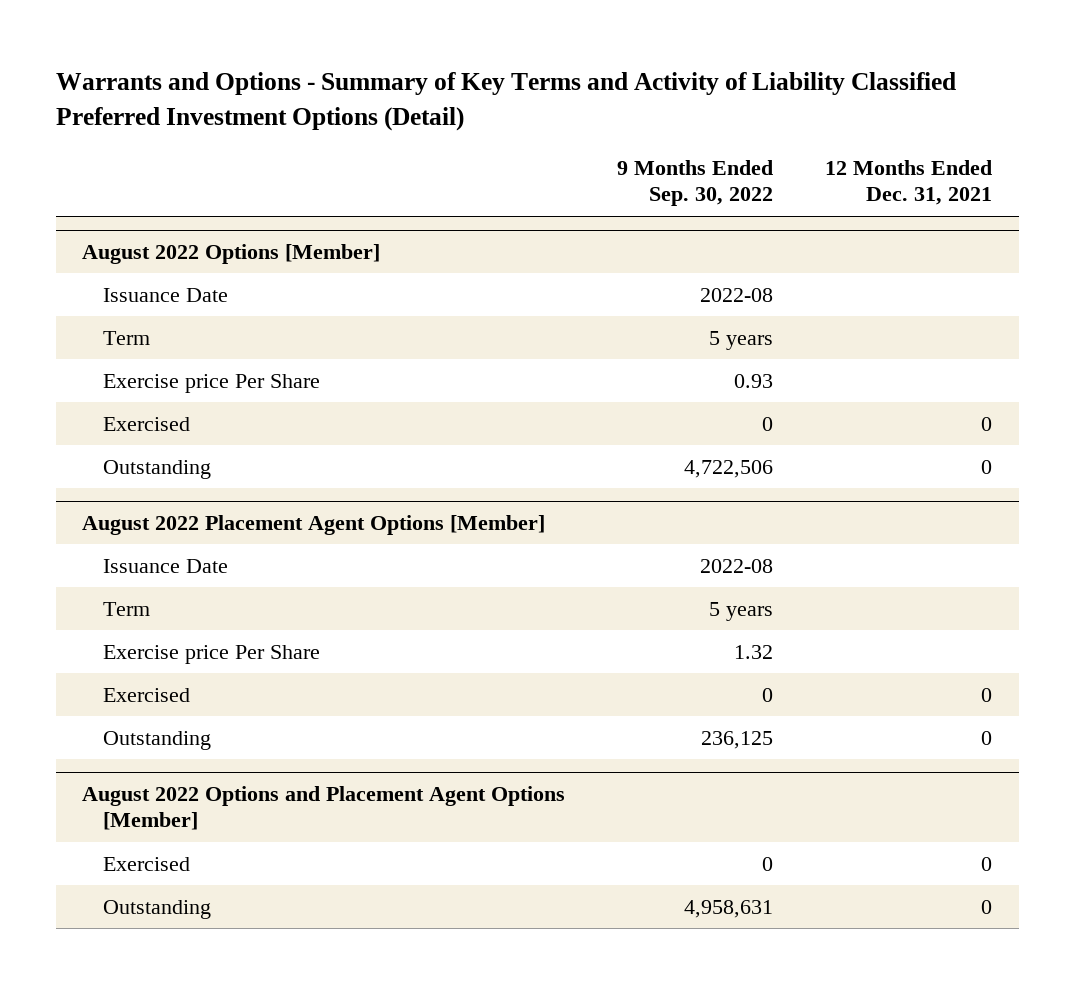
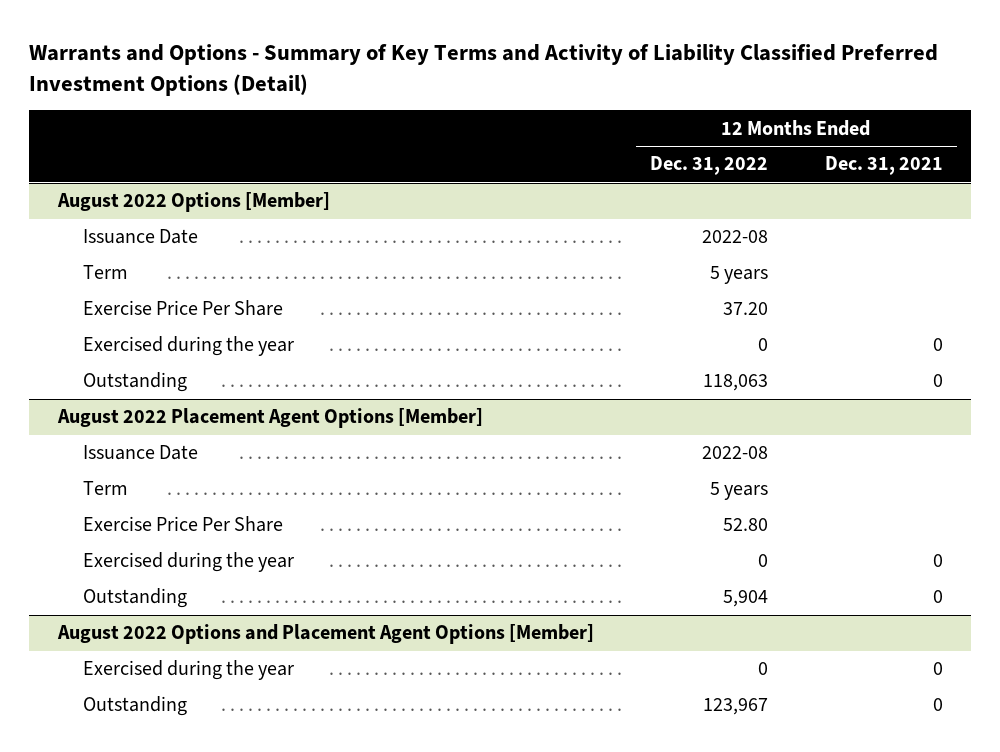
[617,160,774,207] 9 Months Ended Sep. 30, 2022 -> none
none -> [650,156,769,176] Dec. 31, 2022
[102,373,320,393] Exercise price Per Share -> [82,300,283,317] Exercise Price Per Share
[102,416,190,431] Exercised -> [82,336,294,357] Exercised during the year
[102,644,320,664] Exercise price Per Share -> [82,516,283,533] Exercise Price Per Share
[102,687,190,702] Exercised -> [82,552,294,573] Exercised during the year
[102,856,190,871] Exercised -> [82,660,294,681] Exercised during the year

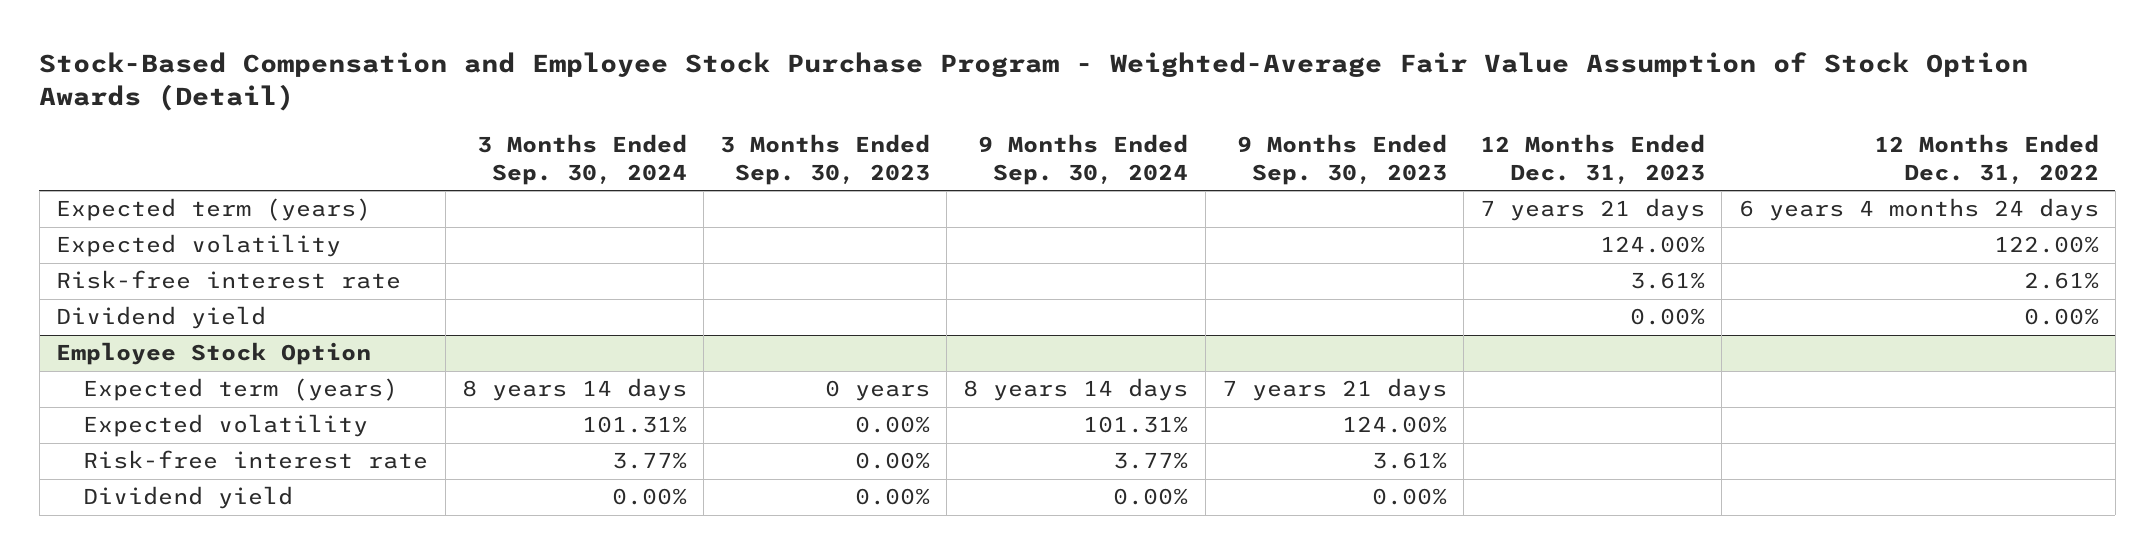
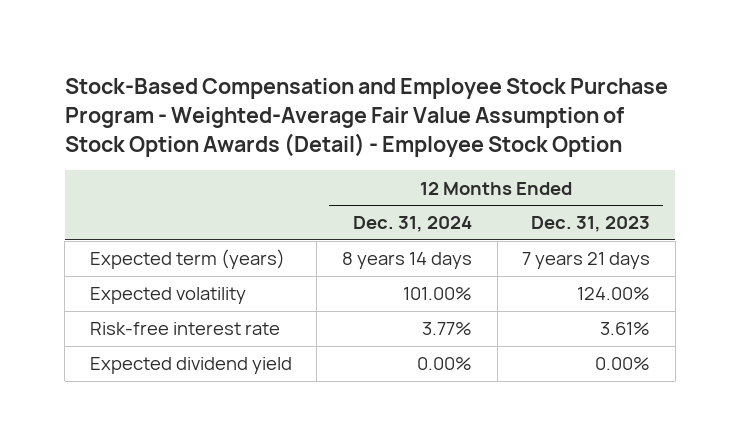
[39,52,2029,112] Stock-Based Compensation and Employee Stock Purchase Program - Weighted-Average Fair Value Assumption of Stock Option Awards (Detail) -> [64,77,668,157] Stock-Based Compensation and Employee Stock Purchase Program - Weighted-Average Fair Value Assumption of Stock Option Awards (Detail) - Employee Stock Option
[476,133,687,185] 3 Months Ended Sep. 30, 2024 -> none
[720,133,931,185] 3 Months Ended Sep. 30, 2023 -> none
[978,133,1189,185] 9 Months Ended Sep. 30, 2024 -> none
[1236,133,1447,185] 9 Months Ended Sep. 30, 2023 -> none
[1873,133,2099,184] 12 Months Ended Dec. 31, 2022 -> none
none -> [352,216,472,233] Dec. 31, 2024
[55,342,371,366] Employee Stock Option -> none
[83,378,399,402] Expected term (years) -> none
[83,414,369,438] Expected volatility -> none
[83,450,429,470] Risk-free interest rate -> none
[83,486,294,510] Dividend yield -> none
[55,306,266,330] Dividend yield -> [89,357,292,375] Expected dividend yield

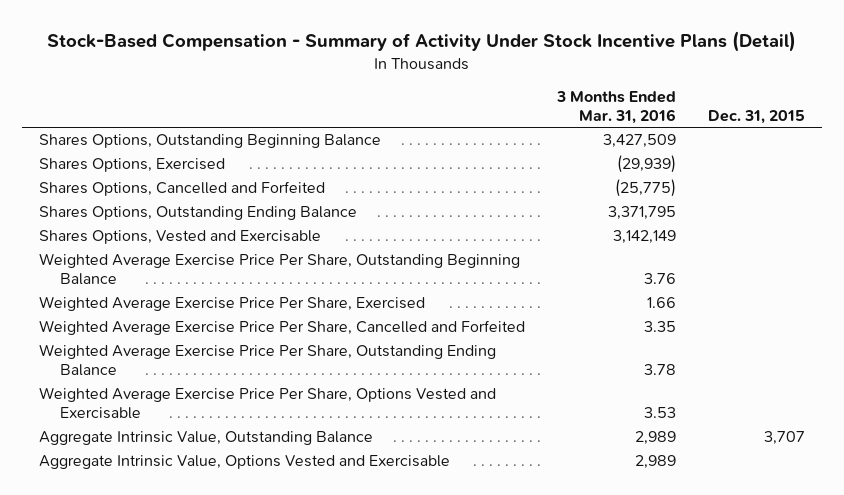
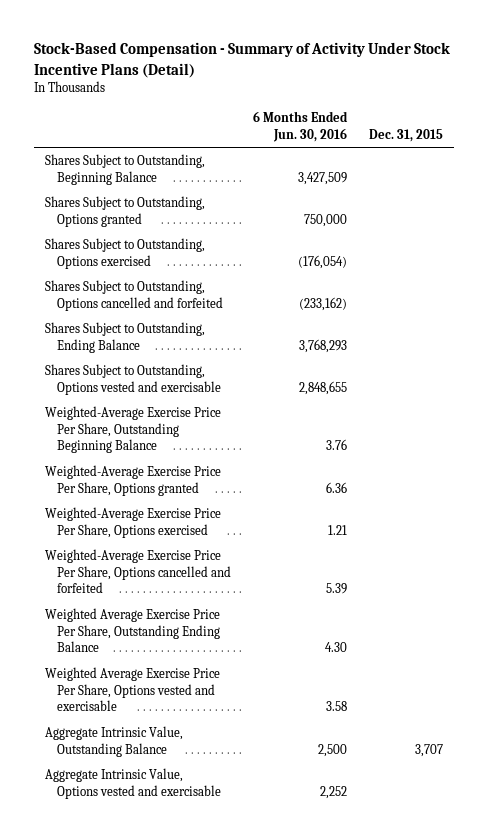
[555,90,676,124] 3 Months Ended Mar. 31, 2016 -> none
none -> [253,111,349,142] 6 Months Ended Jun. 30, 2016
[38,134,381,149] Shares Options, Outstanding Beginning Balance -> [45,154,206,185] Shares Subject to Outstanding, Beginning Balance
none -> [45,196,206,227] Shares Subject to Outstanding, Options granted
[38,158,225,173] Shares Options, Exercised -> [45,238,206,269] Shares Subject to Outstanding, Options exercised
[38,181,325,197] Shares Options, Cancelled and Forfeited -> [45,280,224,311] Shares Subject to Outstanding, Options cancelled and forfeited
[38,206,357,221] Shares Options, Outstanding Ending Balance -> [45,322,206,353] Shares Subject to Outstanding, Ending Balance
[38,230,321,245] Shares Options, Vested and Exercisable -> [45,364,222,395] Shares Subject to Outstanding, Options vested and exercisable
[38,253,520,286] Weighted Average Exercise Price Per Share, Outstanding Beginning Balance -> [45,406,222,454] Weighted-Average Exercise Price Per Share, Outstanding Beginning Balance
none -> [45,465,222,496] Weighted-Average Exercise Price Per Share, Options granted
[38,296,425,312] Weighted Average Exercise Price Per Share, Exercised -> [45,507,222,538] Weighted-Average Exercise Price Per Share, Options exercised
[38,320,525,336] Weighted Average Exercise Price Per Share, Cancelled and Forfeited -> [45,549,232,594] Weighted-Average Exercise Price Per Share, Options cancelled and forfeited
[38,387,496,420] Weighted Average Exercise Price Per Share, Options Vested and Exercisable -> [45,667,221,712] Weighted Average Exercise Price Per Share, Options vested and exercisable
[38,455,450,470] Aggregate Intrinsic Value, Options Vested and Exercisable -> [45,768,222,799] Aggregate Intrinsic Value, Options vested and exercisable

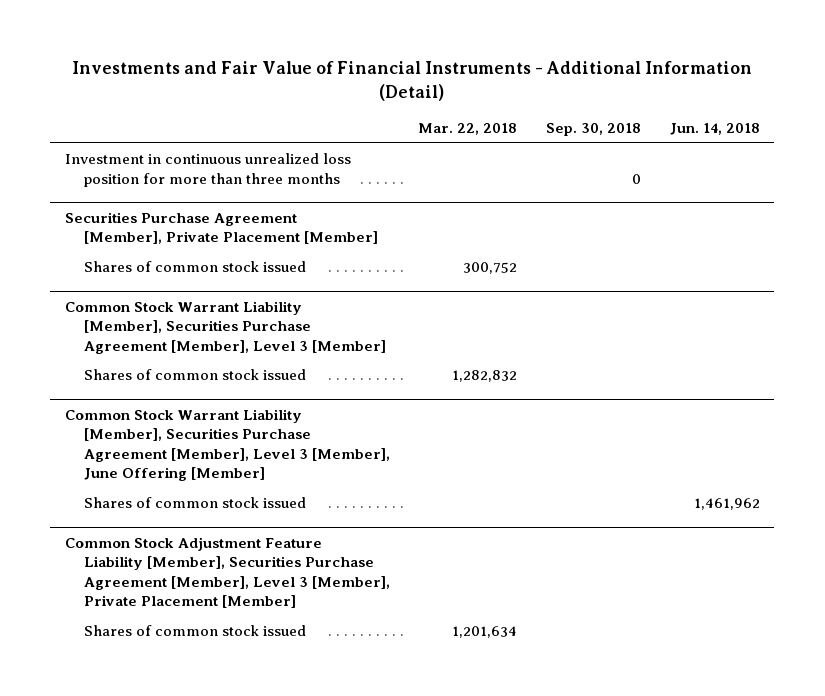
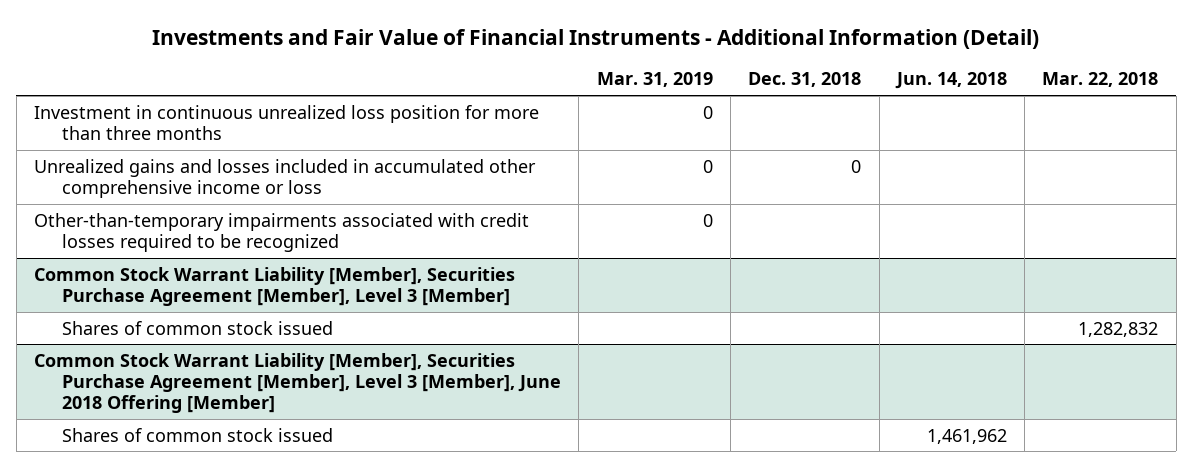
[546,123,642,137] Sep. 30, 2018 -> none
none -> [596,72,713,88] Mar. 31, 2019
none -> [748,72,862,88] Dec. 31, 2018
[64,211,378,245] Securities Purchase Agreement [Member], Private Placement [Member] -> none
[83,261,306,273] Shares of common stock issued -> none
none -> [34,158,537,199] Unrealized gains and losses included in accumulated other comprehensive income or loss
none -> [34,212,530,253] Other-than-temporary impairments associated with credit losses required to be recognized
[64,408,390,481] Common Stock Warrant Liability [Member], Securities Purchase Agreement [Member], Level 3 [Member], June Offering [Member] -> [34,352,561,414] Common Stock Warrant Liability [Member], Securities Purchase Agreement [Member], Level 3 [Member], June 2018 Offering [Member]
[64,536,390,608] Common Stock Adjustment Feature Liability [Member], Securities Purchase Agreement [Member], Level 3 [Member], Private Placement [Member] -> none
[83,625,306,637] Shares of common stock issued -> none

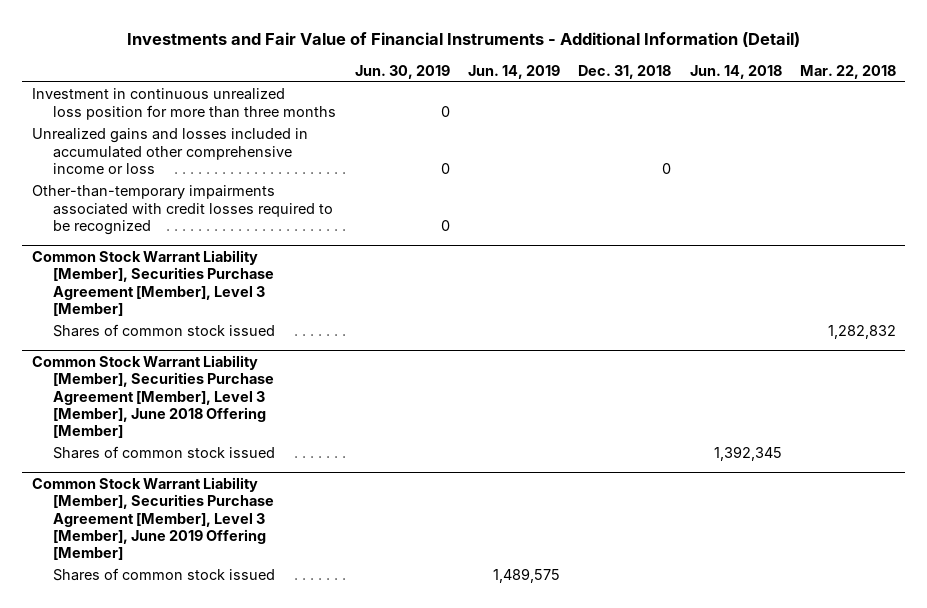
[596,72,713,88] Mar. 31, 2019 -> none
none -> [354,64,450,79] Jun. 30, 2019
none -> [468,64,561,79] Jun. 14, 2019
[926,428,1007,444] 1,461,962 -> [713,446,782,462] 1,392,345
none -> [31,477,275,561] Common Stock Warrant Liability [Member], Securities Purchase Agreement [Member], Level 3 [Member], June 2019 Offering [Member]
none -> [53,568,276,582] Shares of common stock issued

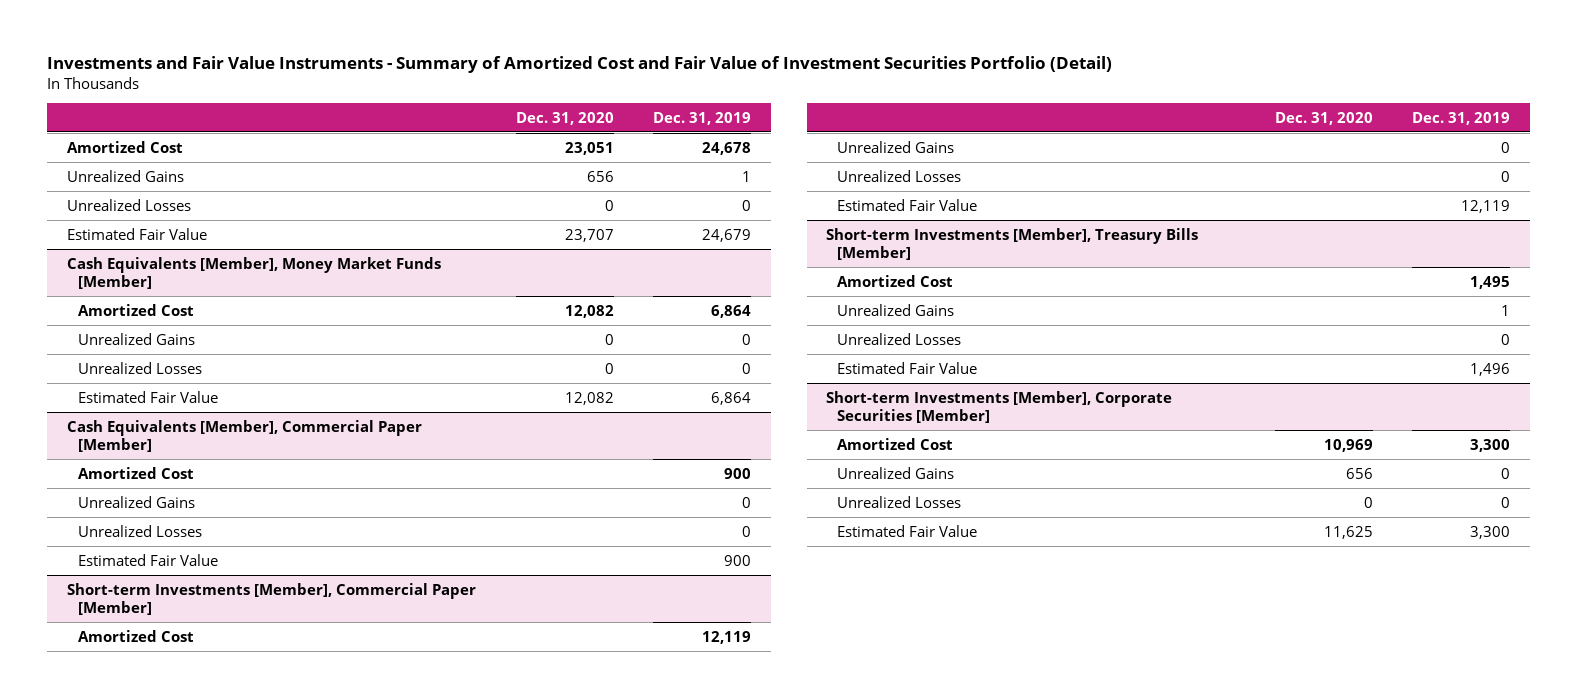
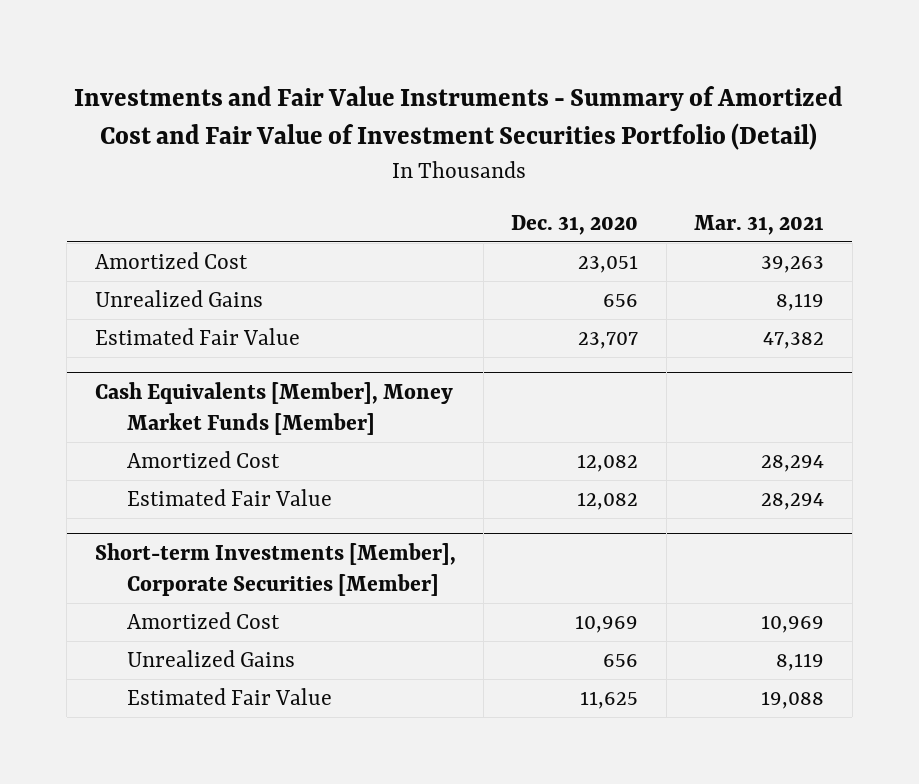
[653,111,752,125] Dec. 31, 2019 -> none
none -> [694,214,825,235] Mar. 31, 2021
[66,198,191,211] Unrealized Losses -> none
[77,332,195,345] Unrealized Gains -> none
[77,361,202,374] Unrealized Losses -> none
[66,419,422,453] Cash Equivalents [Member], Commercial Paper [Member] -> none
[77,466,194,479] Amortized Cost -> none
[77,495,195,508] Unrealized Gains -> none
[77,524,202,537] Unrealized Losses -> none
[77,553,218,566] Estimated Fair Value -> none
[66,582,476,616] Short-term Investments [Member], Commercial Paper [Member] -> none
[77,629,194,642] Amortized Cost -> none
[837,140,955,153] Unrealized Gains -> none
[837,169,962,182] Unrealized Losses -> none
[837,198,978,211] Estimated Fair Value -> none
[826,227,1199,261] Short-term Investments [Member], Treasury Bills [Member] -> none
[837,274,954,287] Amortized Cost -> none
[837,303,955,316] Unrealized Gains -> none
[837,332,962,345] Unrealized Losses -> none
[837,361,978,374] Estimated Fair Value -> none
[837,495,962,508] Unrealized Losses -> none

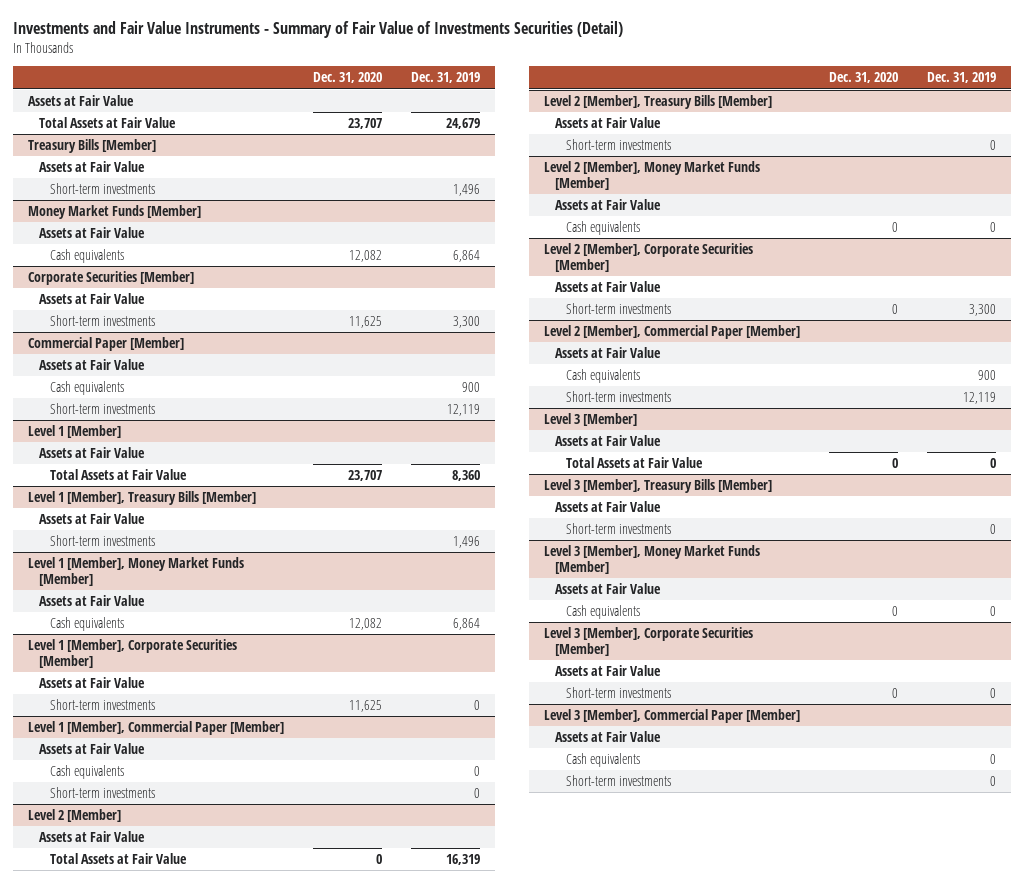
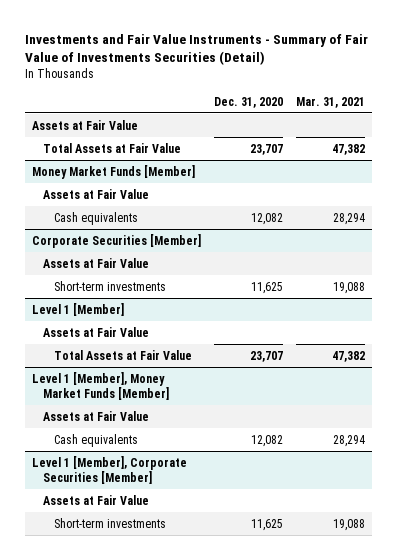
[411,72,481,84] Dec. 31, 2019 -> none
none -> [296,96,366,108] Mar. 31, 2021
[27,138,156,153] Treasury Bills [Member] -> none
[38,160,145,172] Assets at Fair Value -> none
[49,182,155,194] Short-term investments -> none
[27,336,184,351] Commercial Paper [Member] -> none
[38,358,145,370] Assets at Fair Value -> none
[49,380,124,395] Cash equivalents -> none
[49,402,155,414] Short-term investments -> none
[27,490,256,505] Level 1 [Member], Treasury Bills [Member] -> none
[38,512,145,524] Assets at Fair Value -> none
[49,534,155,546] Short-term investments -> none
[27,720,284,735] Level 1 [Member], Commercial Paper [Member] -> none
[38,742,145,754] Assets at Fair Value -> none
[49,764,124,779] Cash equivalents -> none
[49,786,155,798] Short-term investments -> none
[27,808,121,822] Level 2 [Member] -> none
[38,830,145,842] Assets at Fair Value -> none
[49,852,187,864] Total Assets at Fair Value -> none
[543,94,772,109] Level 2 [Member], Treasury Bills [Member] -> none
[554,116,661,128] Assets at Fair Value -> none
[565,138,671,150] Short-term investments -> none
[543,160,760,191] Level 2 [Member], Money Market Funds [Member] -> none
[554,198,661,210] Assets at Fair Value -> none
[565,220,640,235] Cash equivalents -> none
[543,242,753,273] Level 2 [Member], Corporate Securities [Member] -> none
[554,280,661,292] Assets at Fair Value -> none
[565,302,671,314] Short-term investments -> none
[543,324,800,339] Level 2 [Member], Commercial Paper [Member] -> none
[554,346,661,358] Assets at Fair Value -> none
[565,368,640,383] Cash equivalents -> none
[565,390,671,402] Short-term investments -> none
[543,412,637,426] Level 3 [Member] -> none
[554,434,661,446] Assets at Fair Value -> none
[565,456,703,468] Total Assets at Fair Value -> none
[543,478,772,493] Level 3 [Member], Treasury Bills [Member] -> none
[554,500,661,512] Assets at Fair Value -> none
[565,522,671,534] Short-term investments -> none
[543,544,760,575] Level 3 [Member], Money Market Funds [Member] -> none
[554,582,661,594] Assets at Fair Value -> none
[565,604,640,619] Cash equivalents -> none
[543,626,753,657] Level 3 [Member], Corporate Securities [Member] -> none
[554,664,661,676] Assets at Fair Value -> none
[565,686,671,698] Short-term investments -> none
[543,708,800,723] Level 3 [Member], Commercial Paper [Member] -> none
[554,730,661,742] Assets at Fair Value -> none
[565,752,640,767] Cash equivalents -> none
[565,774,671,786] Short-term investments -> none

